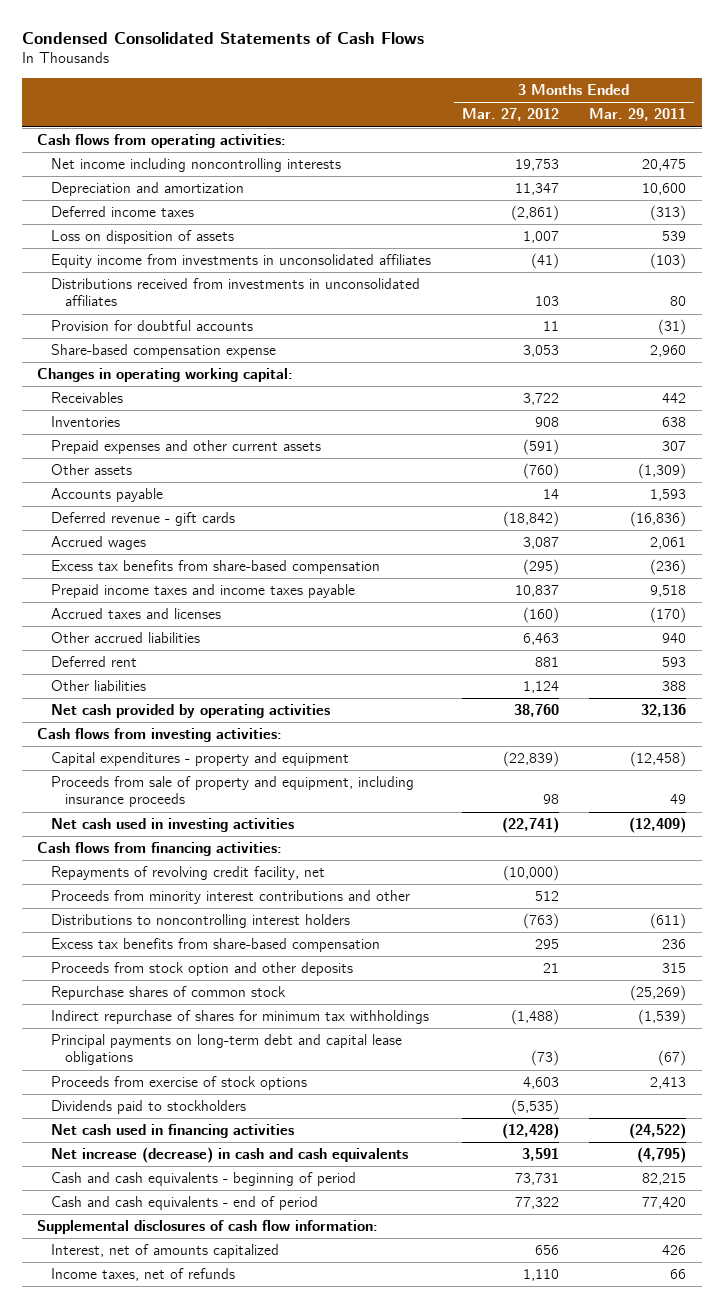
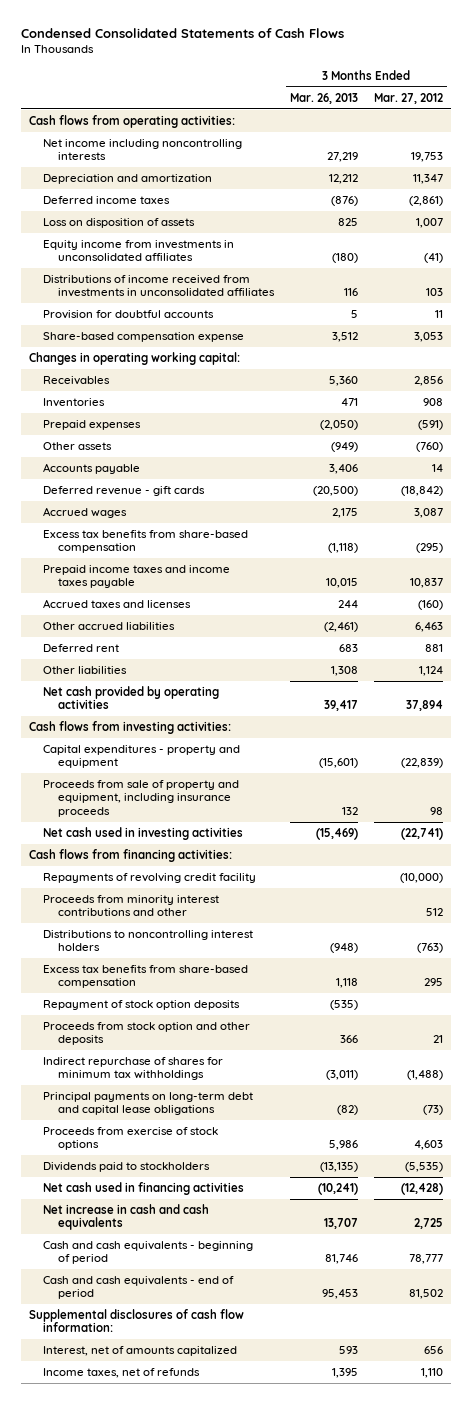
[589,108,687,122] Mar. 29, 2011 -> none
none -> [289,92,358,104] Mar. 26, 2013
[50,278,420,307] Distributions received from investments in unconsolidated affiliates -> [43,275,275,298] Distributions of income received from investments in unconsolidated affiliates
[522,393,559,406] 3,722 -> [413,376,443,387] 2,856
[50,440,321,455] Prepaid expenses and other current assets -> [43,420,142,431] Prepaid expenses
[513,704,559,718] 38,760 -> [405,700,443,712] 37,894
[50,866,325,881] Repayments of revolving credit facility, net -> [43,873,257,884] Repayments of revolving credit facility
none -> [43,1000,241,1011] Repayment of stock option deposits
[50,986,286,1001] Repurchase shares of common stock -> none
[50,1147,408,1164] Net increase (decrease) in cash and cash equivalents -> [43,1204,210,1231] Net increase in cash and cash equivalents
[521,1148,559,1162] 3,591 -> [413,1218,443,1230] 2,725
[514,1173,559,1186] 73,731 -> [408,1254,443,1265] 78,777
[514,1197,559,1210] 77,322 -> [408,1289,443,1300] 81,502

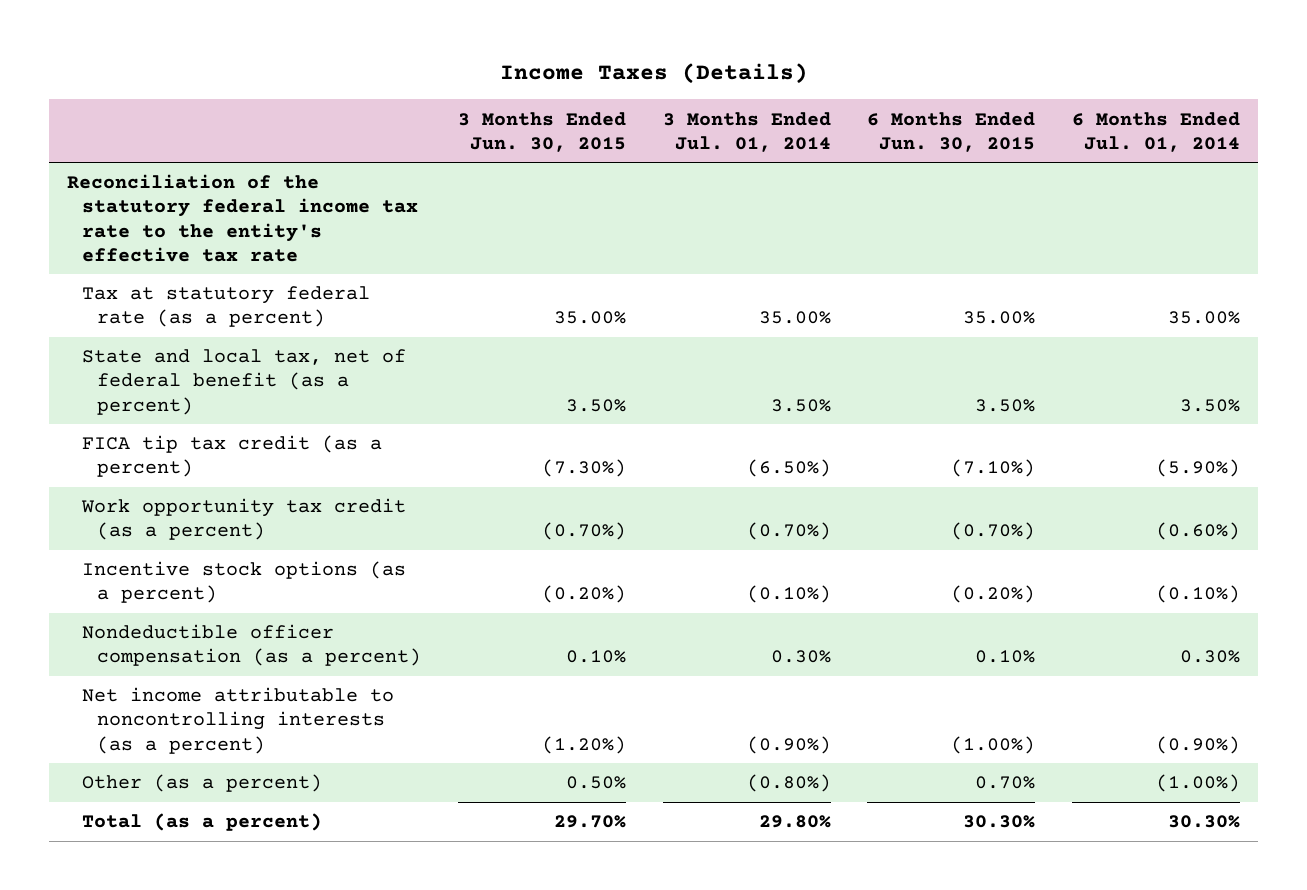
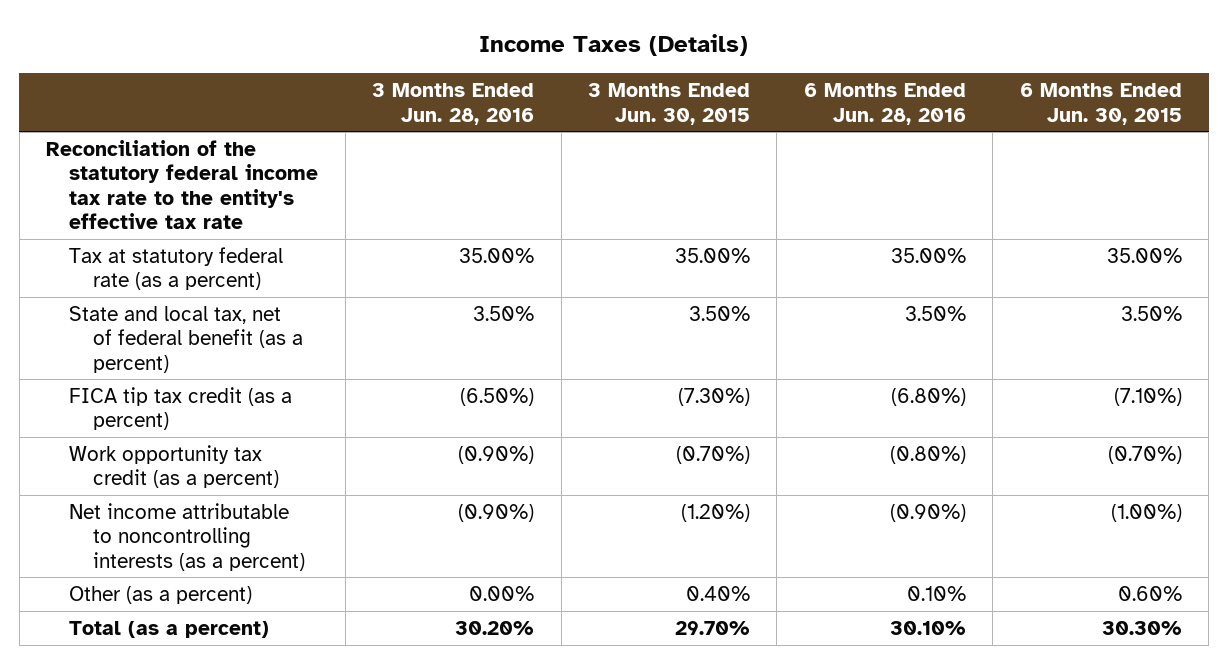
[662,111,831,152] 3 Months Ended Jul. 01, 2014 -> none
[1071,111,1240,152] 6 Months Ended Jul. 01, 2014 -> none
none -> [372,83,535,125] 3 Months Ended Jun. 28, 2016
none -> [803,83,966,125] 6 Months Ended Jun. 28, 2016
[82,561,407,604] Incentive stock options (as a percent) -> none
[82,624,422,667] Nondeductible officer compensation (as a percent) -> none
[565,776,626,790] 0.50% -> [686,585,751,601] 0.40%
[975,776,1036,790] 0.70% -> [1117,585,1182,601] 0.60%

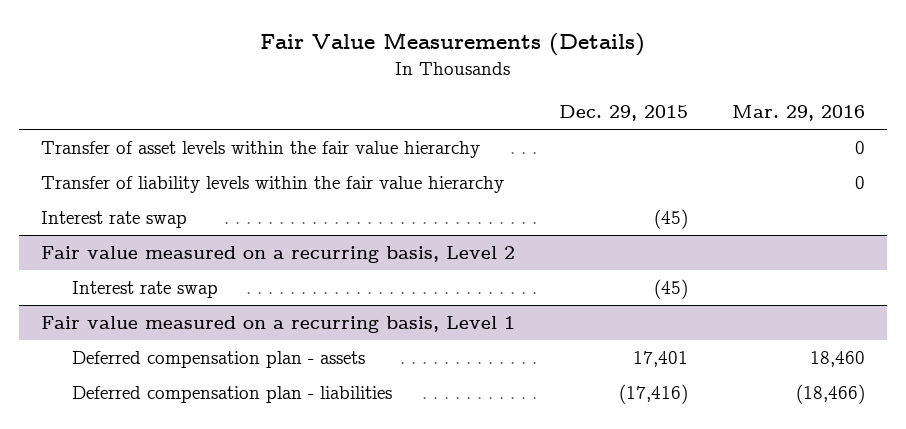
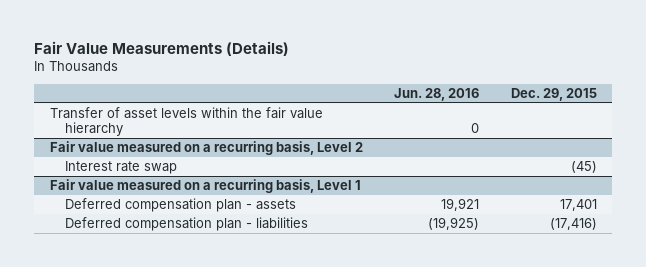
[731,105,865,122] Mar. 29, 2016 -> none
none -> [394,88,480,102] Jun. 28, 2016
[41,176,505,194] Transfer of liability levels within the fair value hierarchy -> none
[41,211,188,229] Interest rate swap -> none

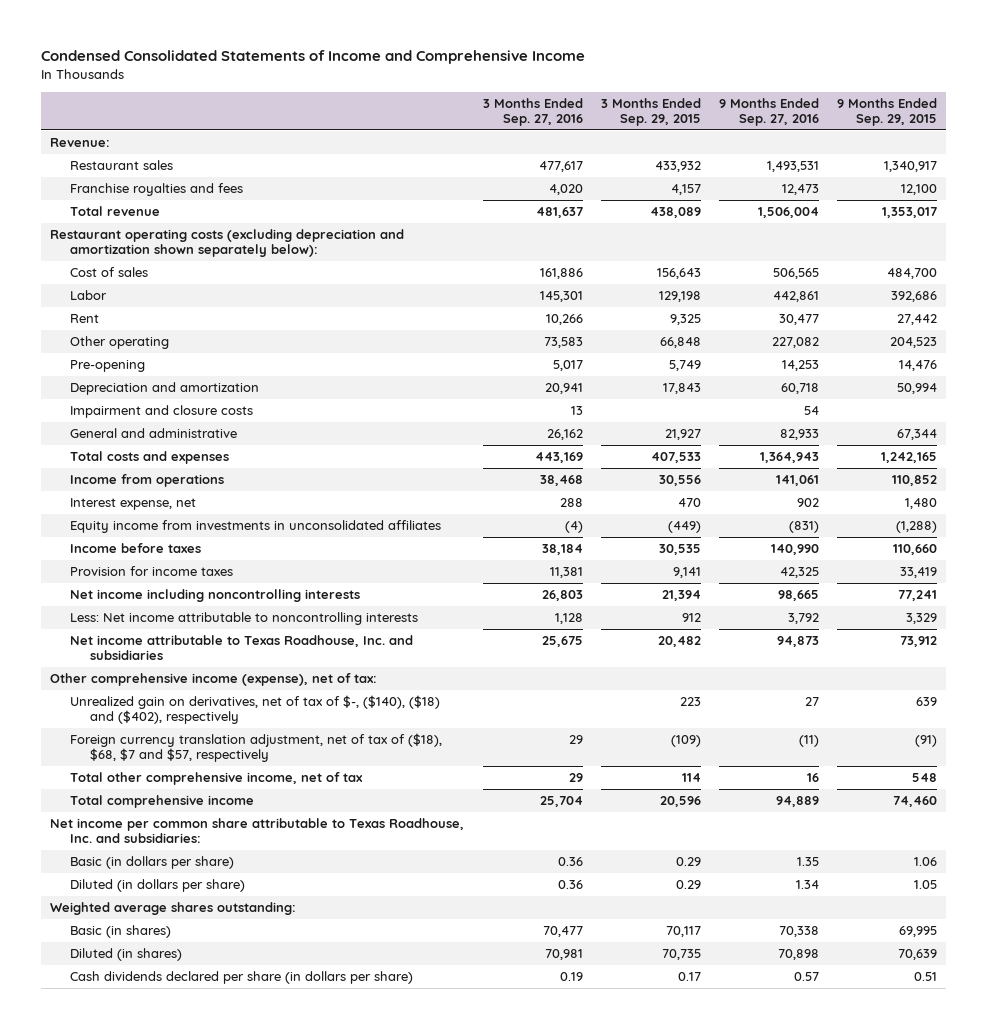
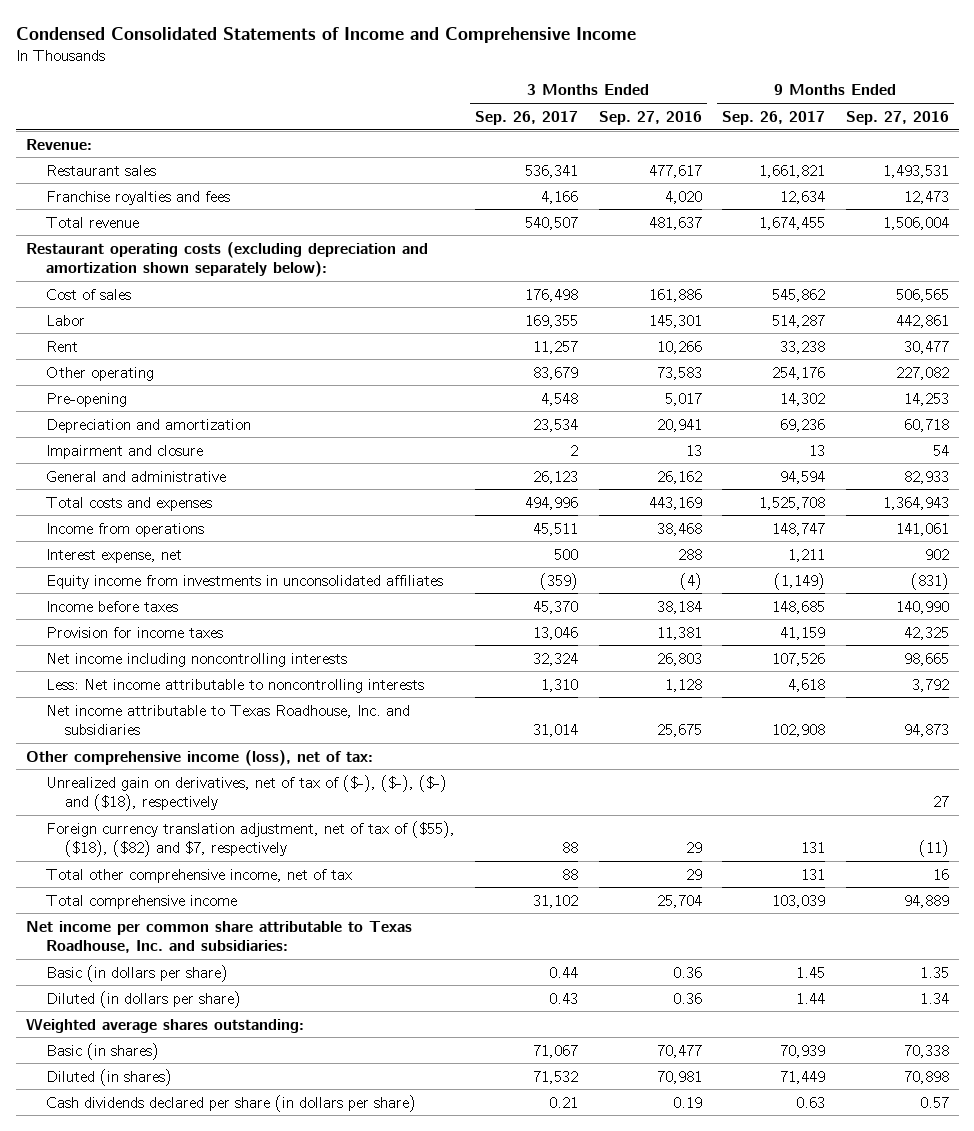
[600,97,701,126] 3 Months Ended Sep. 29, 2015 -> none
[836,97,937,126] 9 Months Ended Sep. 29, 2015 -> none
none -> [475,110,579,125] Sep. 26, 2017
none -> [722,110,826,125] Sep. 26, 2017
[69,404,253,418] Impairment and closure costs -> [45,444,203,459] Impairment and closure
[50,672,378,686] Other comprehensive income (expense), net of tax: -> [25,749,373,766] Other comprehensive income (loss), net of tax:
[69,694,440,724] Unrealized gain on derivatives, net of tax of $-, ($140), ($18) and ($402), respectively -> [45,774,447,811] Unrealized gain on derivatives, net of tax of ($-), ($-), ($-) and ($18), respectively
[69,732,442,762] Foreign currency translation adjustment, net of tax of ($18), $68, $7 and $57, respectively -> [45,820,455,857] Foreign currency translation adjustment, net of tax of ($55), ($18), ($82) and $7, respectively

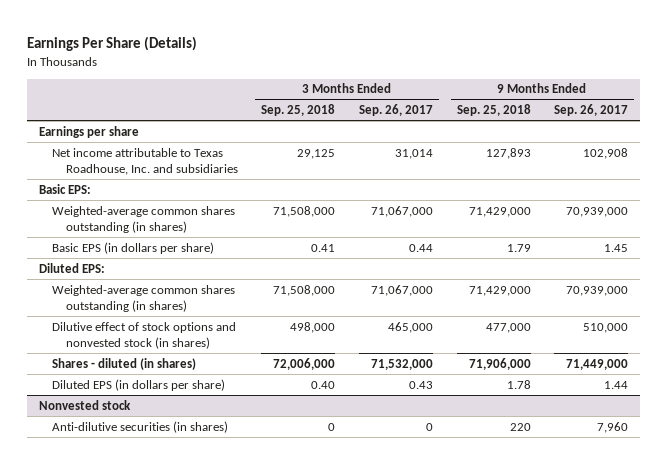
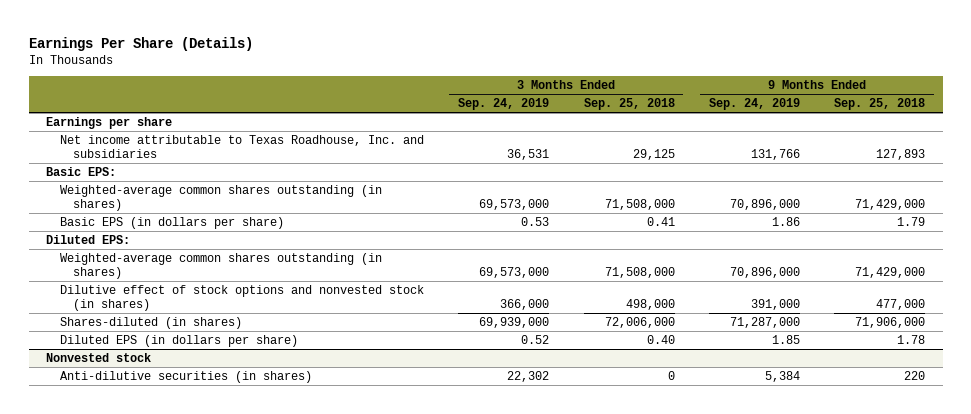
[358,104,433,117] Sep. 26, 2017 -> none
[554,104,629,117] Sep. 26, 2017 -> none
none -> [458,98,550,111] Sep. 24, 2019
none -> [709,98,801,111] Sep. 24, 2019
[52,357,197,370] Shares - diluted (in shares) -> [59,316,242,329] Shares-diluted (in shares)

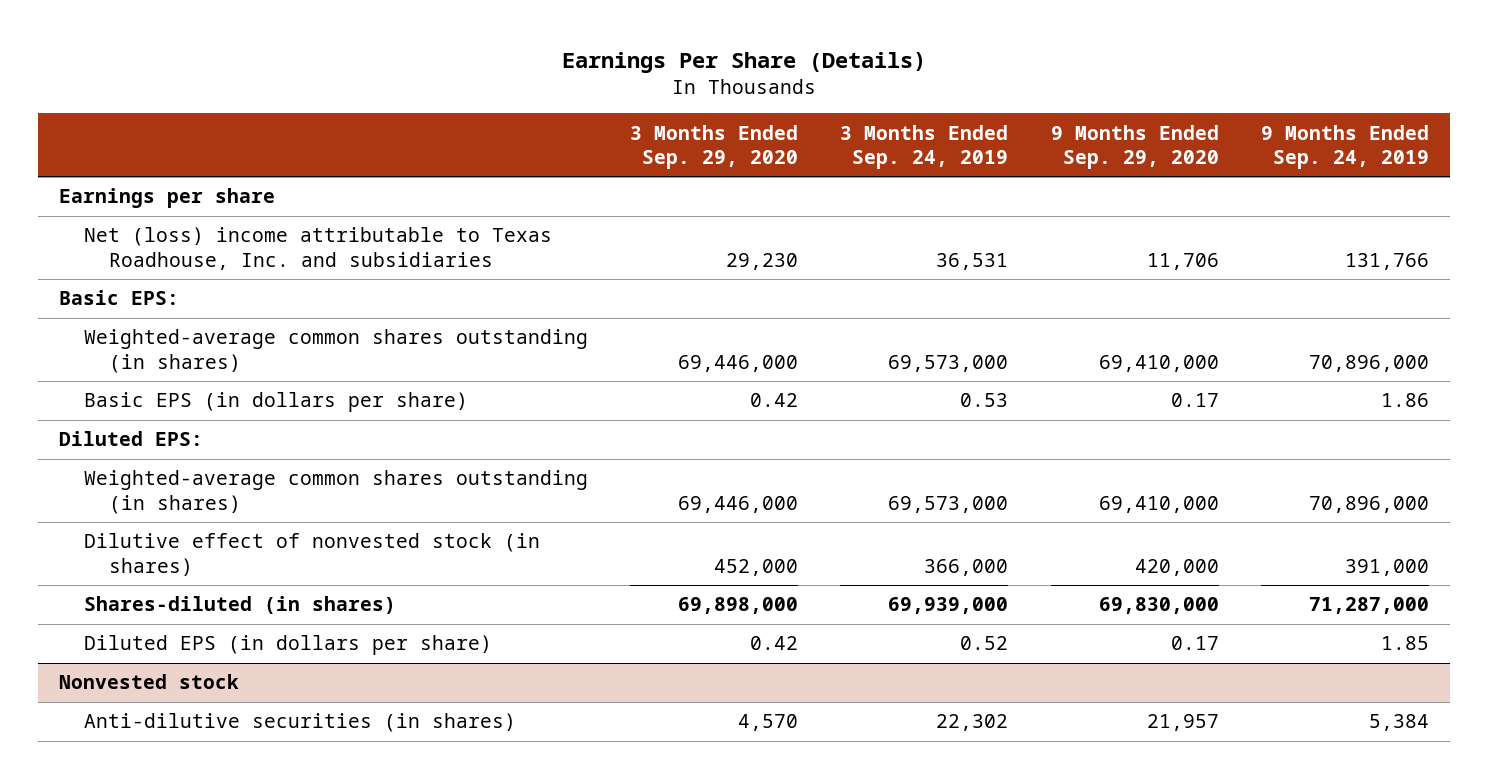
[583,98,675,111] Sep. 25, 2018 -> none
[834,98,926,111] Sep. 25, 2018 -> none
none -> [630,124,799,169] 3 Months Ended Sep. 29, 2020
none -> [1050,124,1219,169] 9 Months Ended Sep. 29, 2020
[59,134,424,159] Net income attributable to Texas Roadhouse, Inc. and subsidiaries -> [83,227,552,270] Net (loss) income attributable to Texas Roadhouse, Inc. and subsidiaries
[59,284,424,312] Dilutive effect of stock options and nonvested stock (in shares) -> [83,533,540,576] Dilutive effect of nonvested stock (in shares)

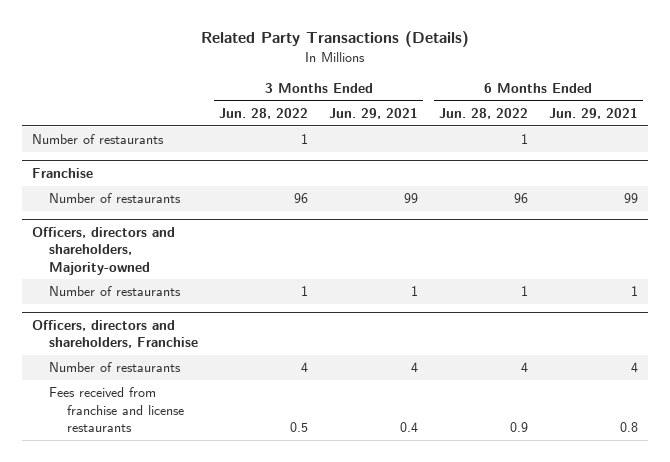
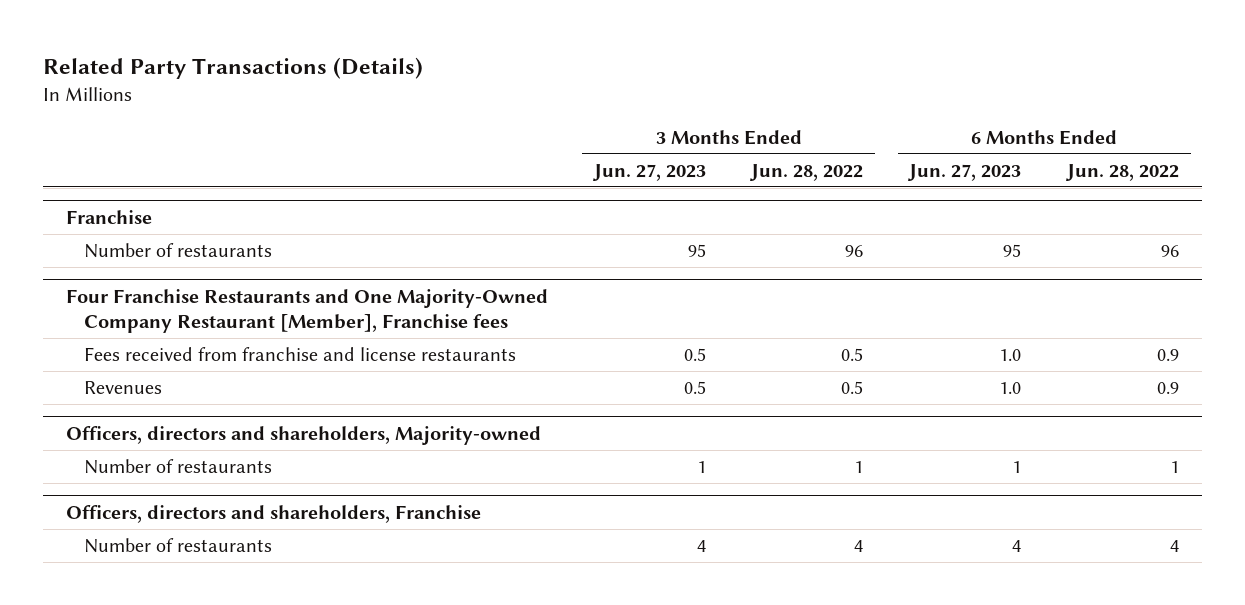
[329,107,419,119] Jun. 29, 2021 -> none
[548,107,638,119] Jun. 29, 2021 -> none
none -> [591,163,706,181] Jun. 27, 2023
none -> [907,163,1022,181] Jun. 27, 2023
[32,134,165,145] Number of restaurants -> none
none -> [65,288,548,333] Four Franchise Restaurants and One Majority-Owned Company Restaurant [Member], Franchise fees
none -> [83,347,516,362] Fees received from franchise and license restaurants
none -> [83,381,162,395] Revenues
[49,387,184,433] Fees received from franchise and license restaurants -> none

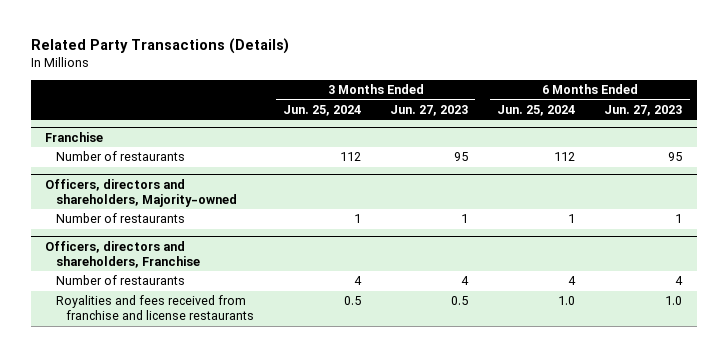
[749,163,864,181] Jun. 28, 2022 -> none
[1065,163,1180,181] Jun. 28, 2022 -> none
none -> [283,104,362,116] Jun. 25, 2024
none -> [497,104,576,116] Jun. 25, 2024
[65,288,548,333] Four Franchise Restaurants and One Majority-Owned Company Restaurant [Member], Franchise fees -> none
[83,347,516,362] Fees received from franchise and license restaurants -> none
[83,381,162,395] Revenues -> none
none -> [55,295,255,321] Royalities and fees received from franchise and license restaurants

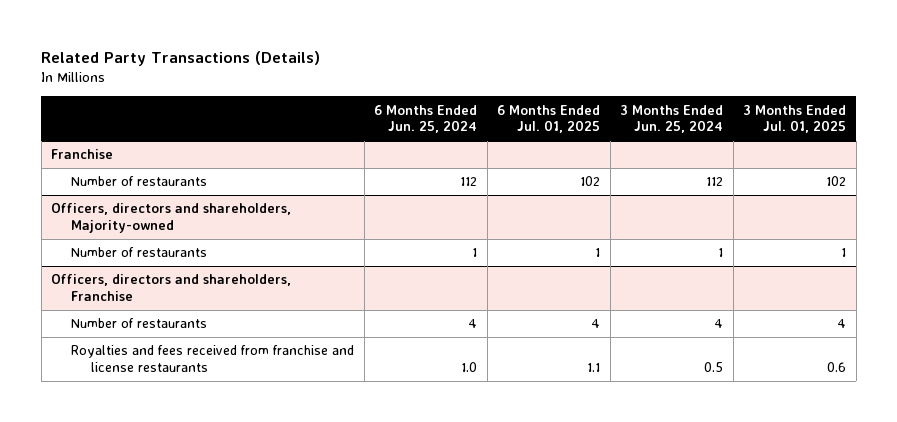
[390,104,469,116] Jun. 27, 2023 -> none
[604,104,683,116] Jun. 27, 2023 -> none
none -> [497,104,601,134] 6 Months Ended Jul. 01, 2025
none -> [743,104,847,134] 3 Months Ended Jul. 01, 2025
[55,295,255,321] Royalities and fees received from franchise and license restaurants -> [71,345,355,372] Royalties and fees received from franchise and license restaurants

